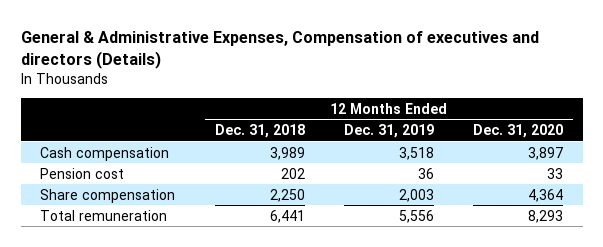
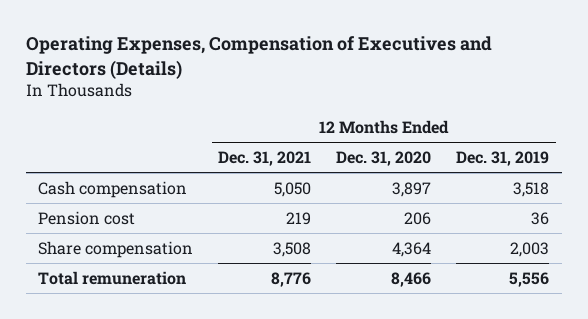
[20,30,539,69] General & Administrative Expenses, Compensation of executives and directors (Details) -> [25,36,492,79] Operating Expenses, Compensation of Executives and Directors (Details)
[214,123,305,138] Dec. 31, 2018 -> none
none -> [218,150,312,166] Dec. 31, 2021
[547,167,564,179] 33 -> [404,211,432,225] 206
[528,209,564,223] 8,293 -> [391,271,432,287] 8,466

